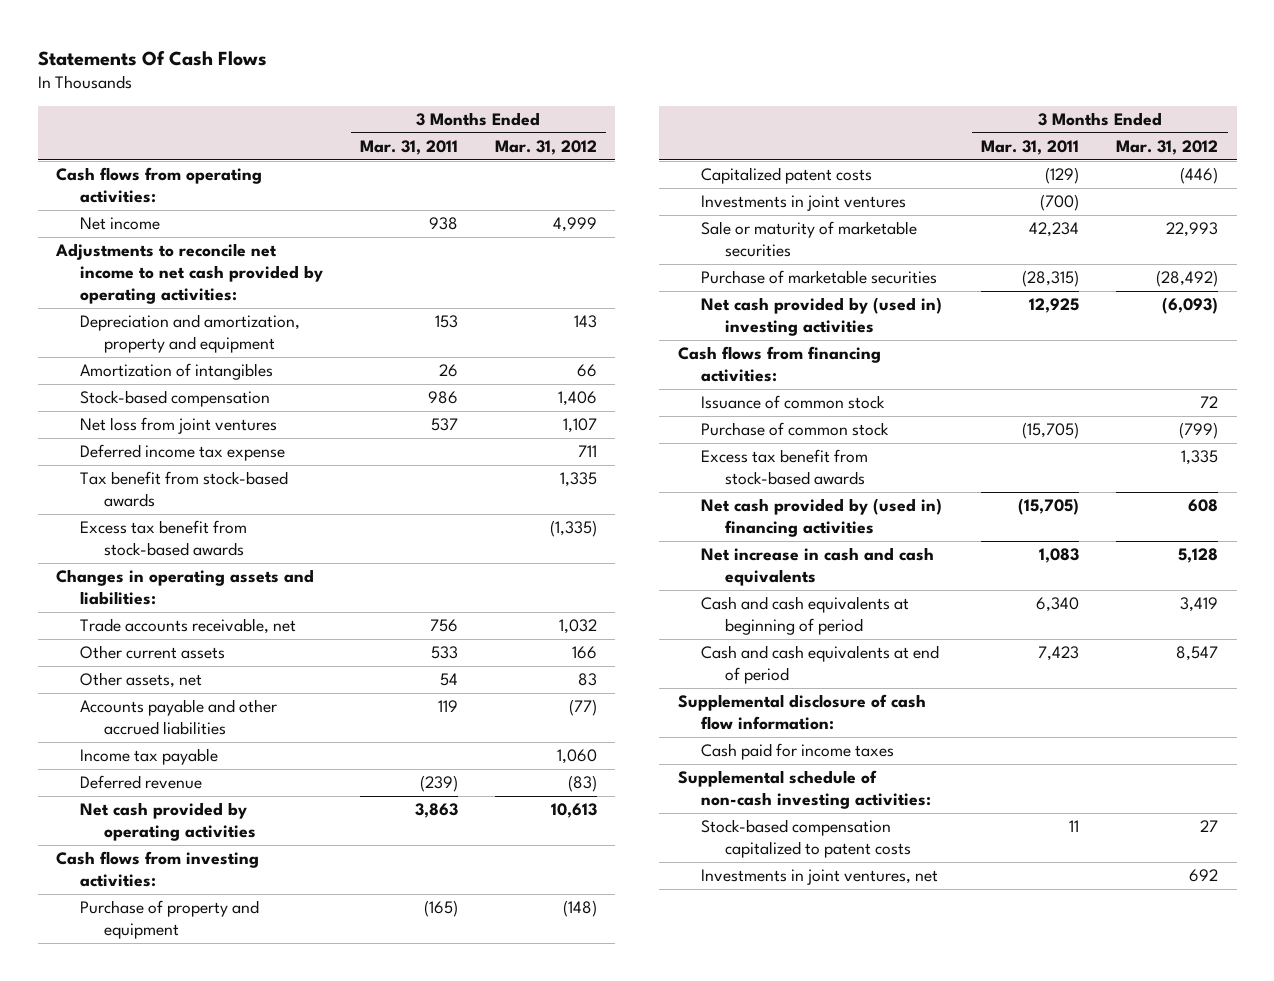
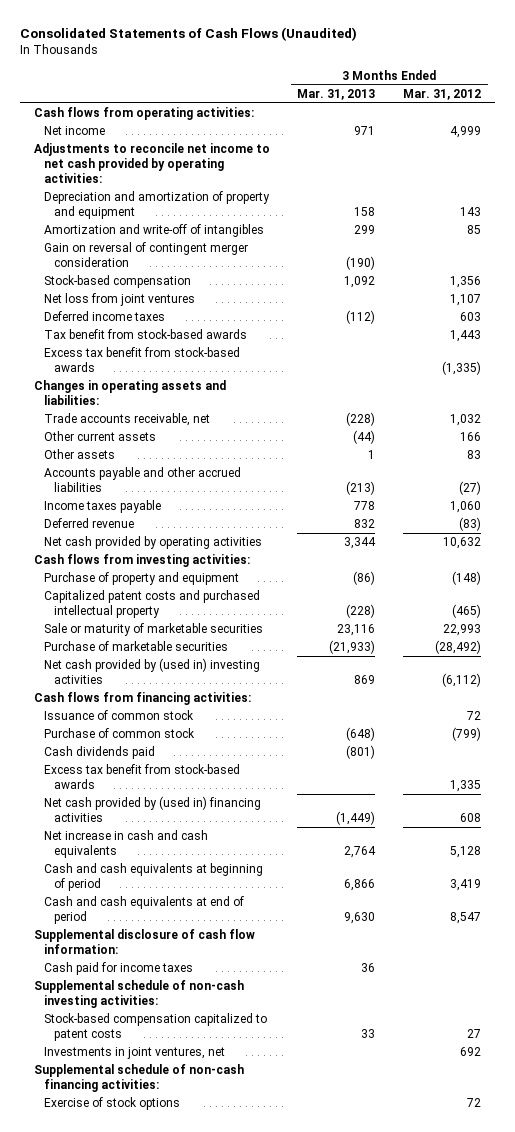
[37,50,267,66] Statements Of Cash Flows -> [19,27,357,42] Consolidated Statements of Cash Flows (Unaudited)
[359,140,458,156] Mar. 31, 2011 -> none
none -> [297,88,376,100] Mar. 31, 2013
[79,314,300,354] Depreciation and amortization, property and equipment -> [43,191,270,220] Depreciation and amortization of property and equipment
[79,363,273,381] Amortization of intangibles -> [43,224,264,238] Amortization and write-off of intangibles
[576,364,597,378] 66 -> [467,225,482,235] 85
none -> [43,242,248,268] Gain on reversal of contingent merger consideration
[557,391,597,407] 1,406 -> [450,276,482,289] 1,356
[79,444,285,462] Deferred income tax expense -> [43,311,165,322] Deferred income taxes
[577,445,597,458] 711 -> [460,312,482,322] 603
[559,472,597,488] 1,335 -> [450,330,482,343] 1,443
[79,672,202,689] Other assets, net -> [43,449,115,460] Other assets
[568,699,597,717] (77) -> [459,481,482,496] (27)
[79,748,218,766] Income tax payable -> [43,500,161,514] Income taxes payable
[550,803,597,819] 10,613 -> [443,537,482,550] 10,632
[701,195,907,212] Investments in joint ventures -> none
[701,167,873,185] Capitalized patent costs -> [43,590,260,619] Capitalized patent costs and purchased intellectual property
[1180,167,1219,185] (446) -> [452,604,482,619] (465)
[1162,297,1219,315] (6,093) -> [442,673,482,688] (6,112)
none -> [43,746,155,760] Cash dividends paid
none -> [33,1064,244,1093] Supplemental schedule of non-cash financing activities:
none -> [43,1097,180,1111] Exercise of stock options

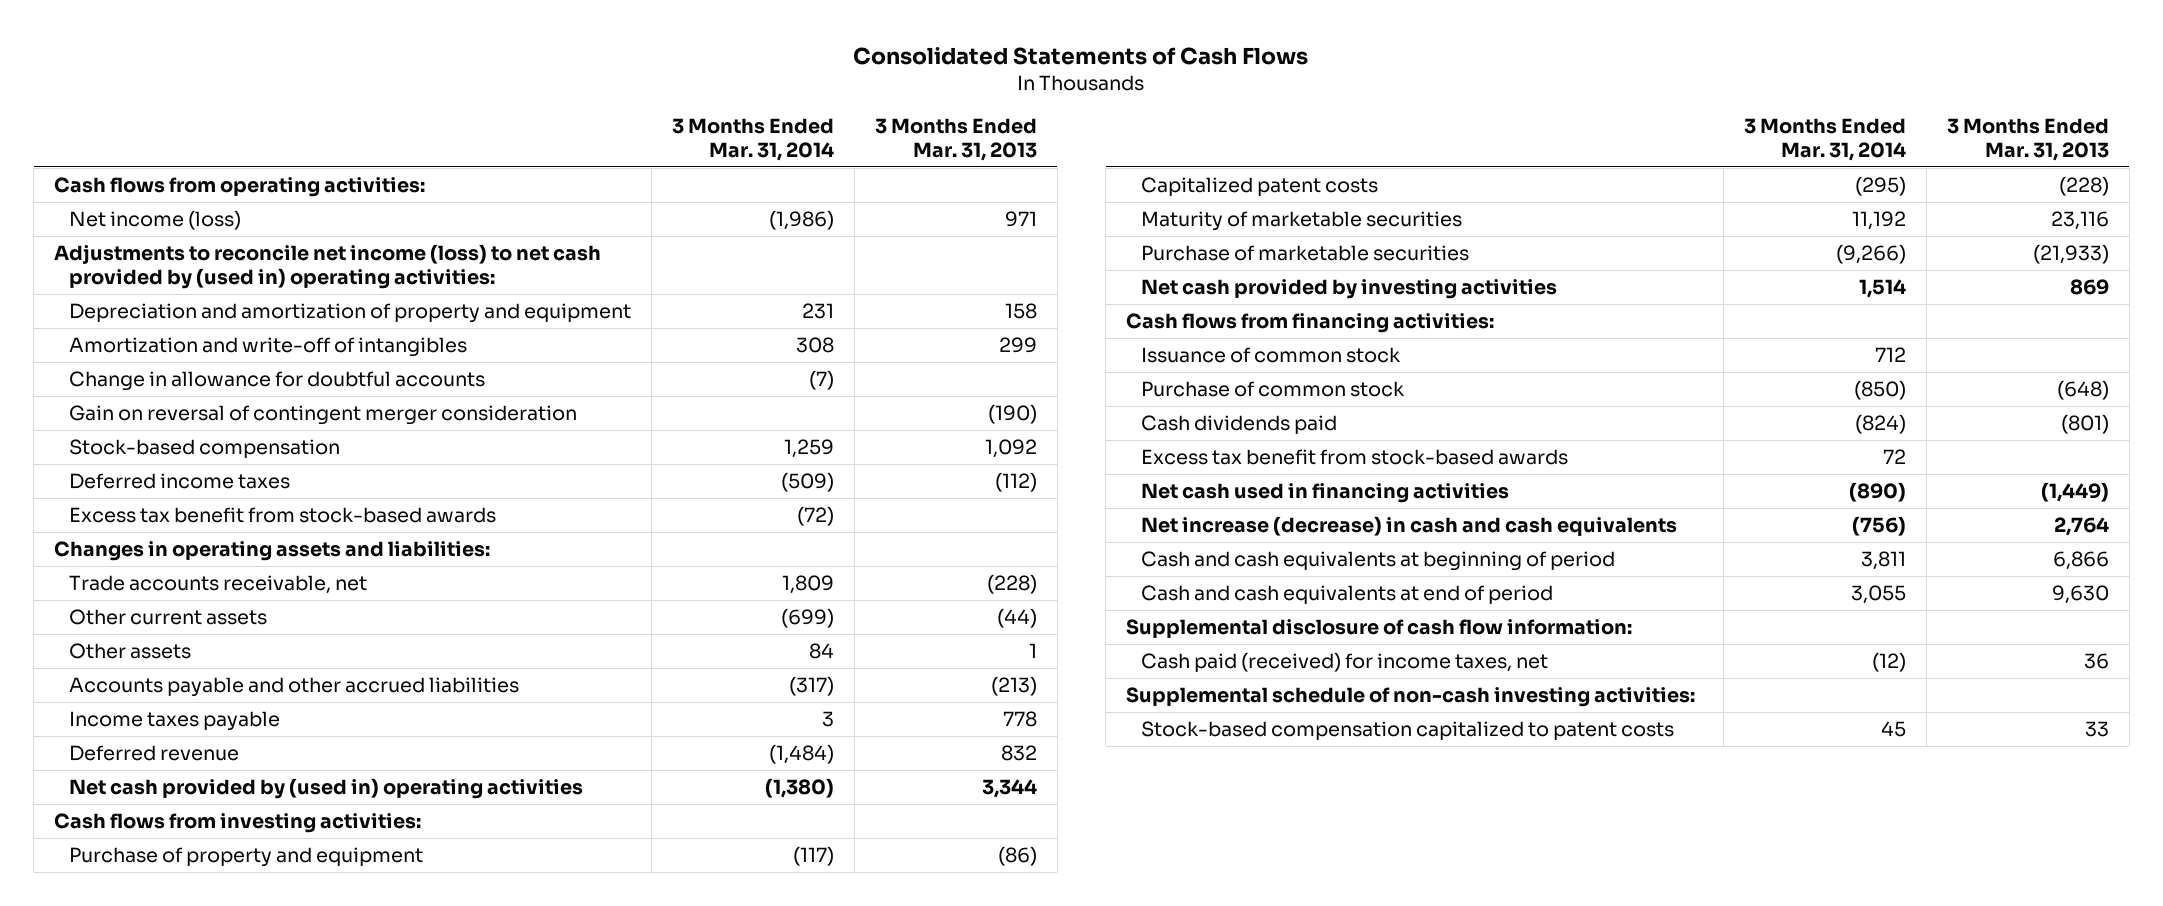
[19,27,357,42] Consolidated Statements of Cash Flows (Unaudited) -> [853,46,1309,65] Consolidated Statements of Cash Flows
[403,88,482,100] Mar. 31, 2012 -> none
none -> [672,117,835,161] 3 Months Ended Mar. 31, 2014
[43,126,105,136] Net income -> [69,209,242,230] Net income (loss)
[33,143,270,183] Adjustments to reconcile net income to net cash provided by operating activities: -> [54,243,602,290] Adjustments to reconcile net income (loss) to net cash provided by (used in) operating activities:
none -> [69,370,486,391] Change in allowance for doubtful accounts
[43,293,195,307] Net loss from joint ventures -> none
[43,329,247,340] Tax benefit from stock-based awards -> none
[43,536,262,550] Net cash provided by operating activities -> [69,777,584,799] Net cash provided by (used in) operating activities
[43,590,260,619] Capitalized patent costs and purchased intellectual property -> [1141,176,1379,196] Capitalized patent costs
[43,623,263,637] Sale or maturity of marketable securities -> [1141,210,1463,231] Maturity of marketable securities
[43,658,260,685] Net cash provided by (used in) investing activities -> [1141,278,1558,299] Net cash provided by investing activities
[43,796,261,823] Net cash provided by (used in) financing activities -> [1141,482,1510,503] Net cash used in financing activities
[43,830,208,859] Net increase in cash and cash equivalents -> [1141,515,1678,536] Net increase (decrease) in cash and cash equivalents
[43,962,193,976] Cash paid for income taxes -> [1141,651,1549,672] Cash paid (received) for income taxes, net
[43,1047,225,1060] Investments in joint ventures, net -> none
[33,1064,244,1093] Supplemental schedule of non-cash financing activities: -> none
[43,1097,180,1111] Exercise of stock options -> none

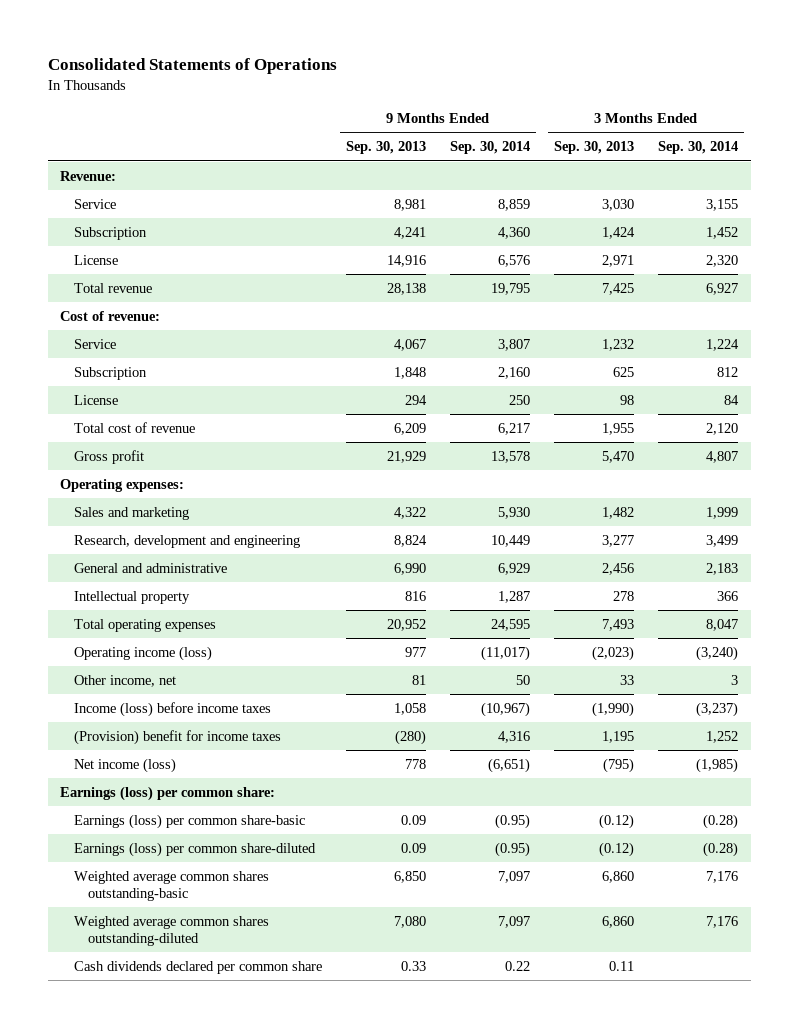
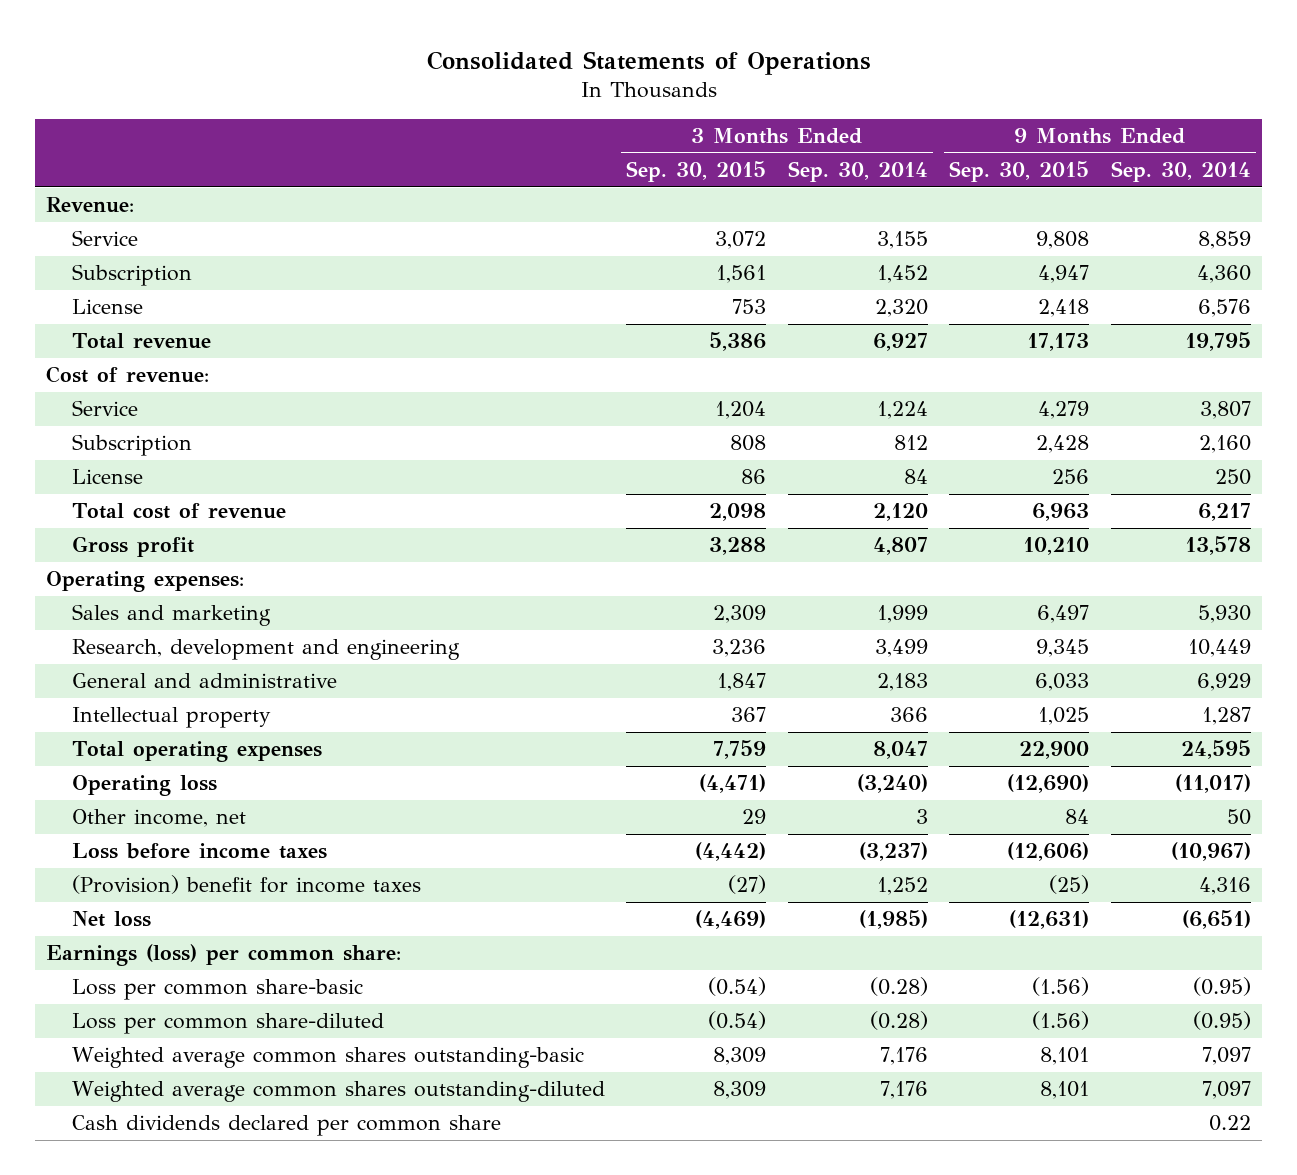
[346,141,427,155] Sep. 30, 2013 -> none
[554,141,635,155] Sep. 30, 2013 -> none
none -> [626,161,767,183] Sep. 30, 2015
none -> [949,161,1090,183] Sep. 30, 2015
[74,645,213,661] Operating income (loss) -> [71,775,217,797] Operating loss
[74,701,272,717] Income (loss) before income taxes -> [71,843,327,860] Loss before income taxes
[74,757,177,773] Net income (loss) -> [71,911,151,928] Net loss
[74,813,306,829] Earnings (loss) per common share-basic -> [71,979,363,1001] Loss per common share-basic
[74,841,317,857] Earnings (loss) per common share-diluted -> [71,1013,384,1035] Loss per common share-diluted

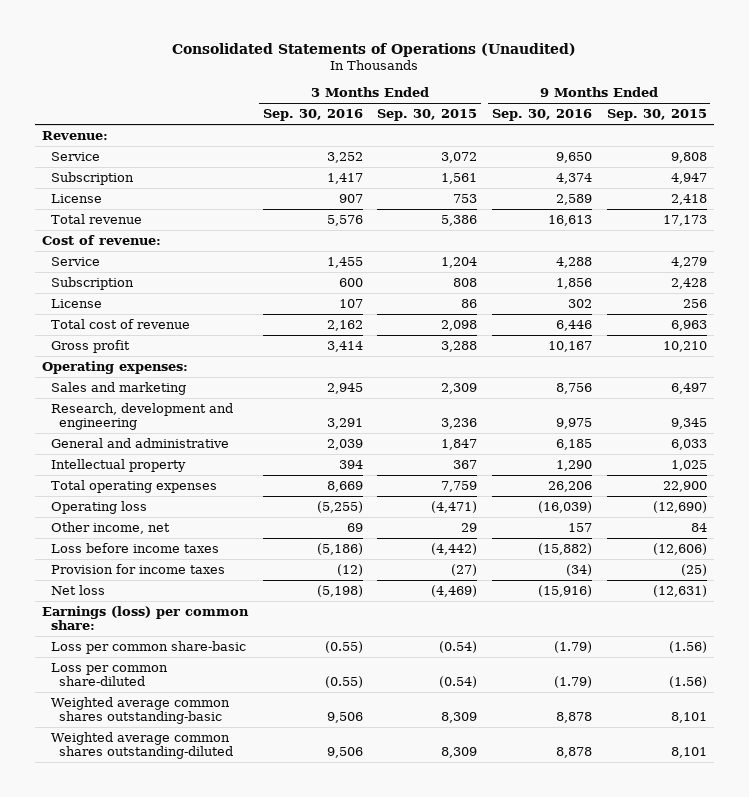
[426,50,871,75] Consolidated Statements of Operations -> [172,42,577,57] Consolidated Statements of Operations (Unaudited)
[787,161,928,183] Sep. 30, 2014 -> none
[1111,161,1252,183] Sep. 30, 2014 -> none
none -> [262,109,363,122] Sep. 30, 2016
none -> [492,109,593,122] Sep. 30, 2016
[71,875,421,895] (Provision) benefit for income taxes -> [50,563,225,574] Provision for income taxes
[71,1115,501,1137] Cash dividends declared per common share -> none

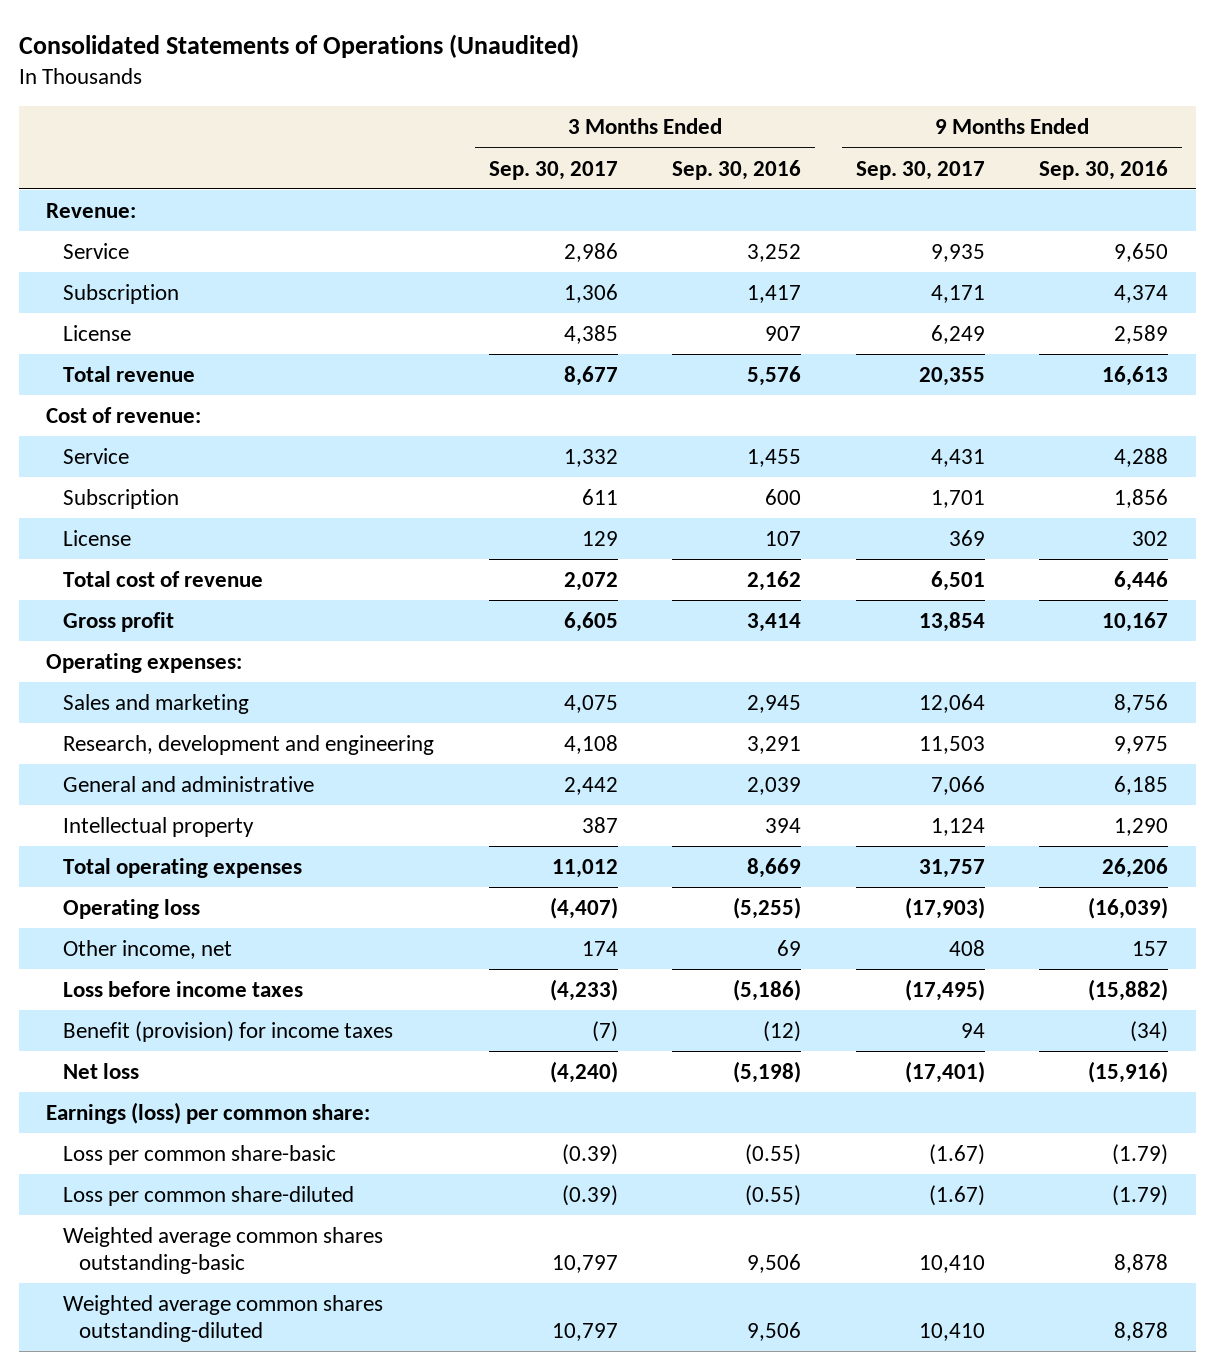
[377,109,478,122] Sep. 30, 2015 -> none
[606,109,707,122] Sep. 30, 2015 -> none
none -> [488,160,618,180] Sep. 30, 2017
none -> [855,160,985,180] Sep. 30, 2017
[50,563,225,574] Provision for income taxes -> [62,1020,393,1042] Benefit (provision) for income taxes

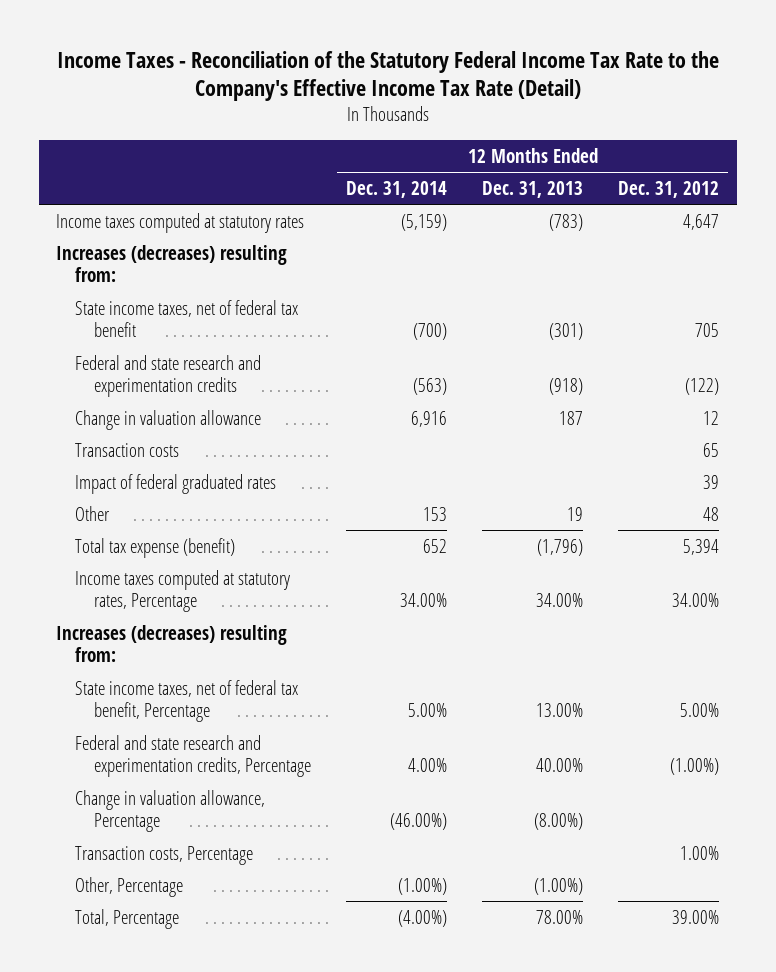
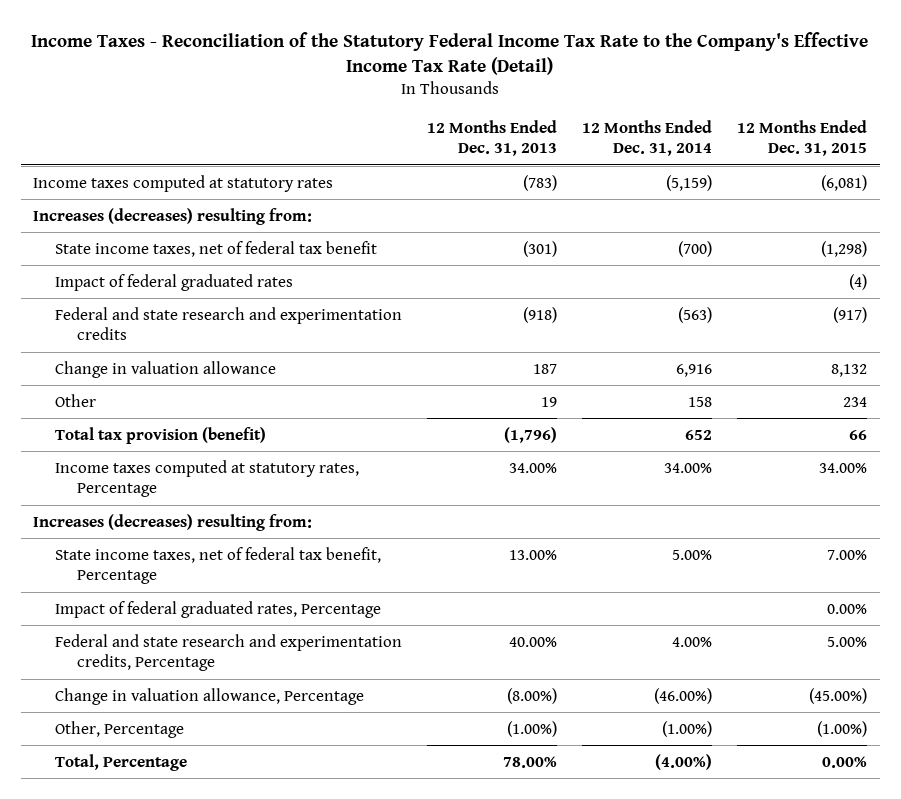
[618,180,720,198] Dec. 31, 2012 -> none
none -> [737,119,868,157] 12 Months Ended Dec. 31, 2015
[75,473,277,494] Impact of federal graduated rates -> [55,273,294,291] Impact of federal graduated rates
[75,442,180,457] Transaction costs -> none
[423,506,448,521] 153 -> [688,396,713,407] 158
[75,537,236,558] Total tax expense (benefit) -> [55,426,267,444] Total tax provision (benefit)
none -> [55,600,382,618] Impact of federal graduated rates, Percentage
[75,845,254,865] Transaction costs, Percentage -> none

